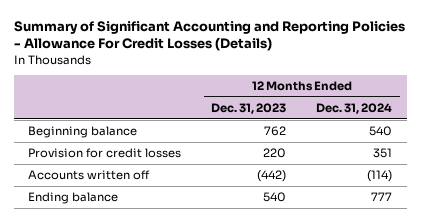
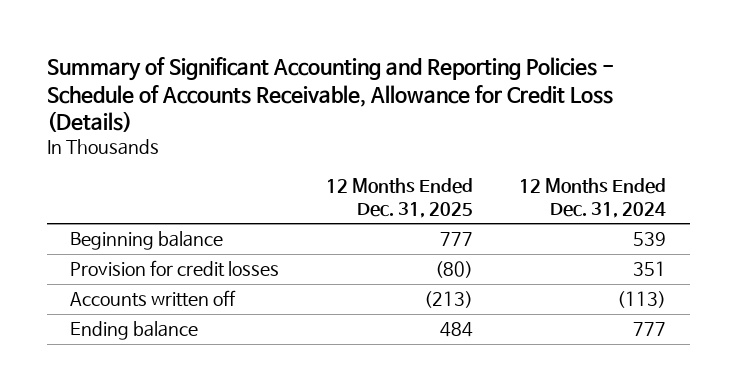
[13,20,405,52] Summary of Significant Accounting and Reporting Policies - Allowance For Credit Losses (Details) -> [46,57,614,133] Summary of Significant Accounting and Reporting Policies - Schedule of Accounts Receivable, Allowance for Credit Loss (Details)
[211,102,287,114] Dec. 31, 2023 -> none
none -> [325,178,473,218] 12 Months Ended Dec. 31, 2025
[369,126,393,137] 540 -> [633,232,667,247] 539
[367,170,393,183] (114) -> [617,291,667,309] (113)

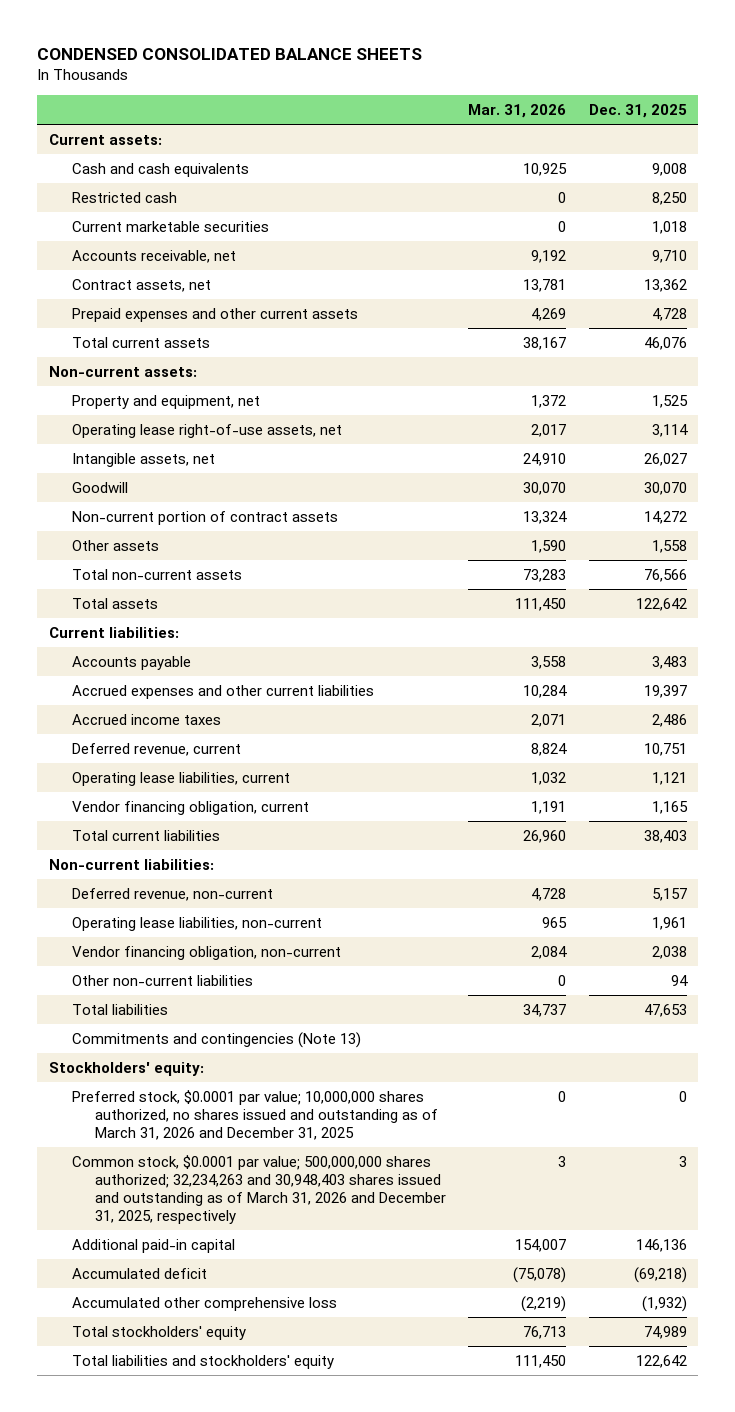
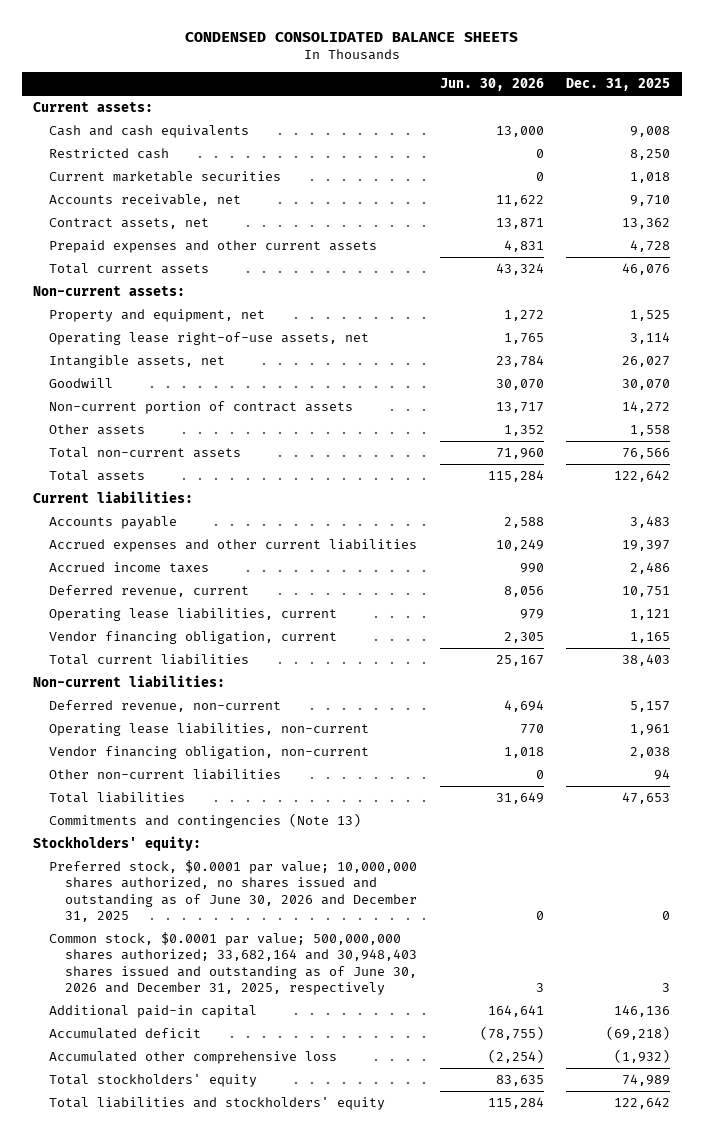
[468,103,567,118] Mar. 31, 2026 -> none
none -> [439,77,544,91] Jun. 30, 2026
[71,1089,438,1140] Preferred stock, $0.0001 par value; 10,000,000 shares authorized, no shares issued and outstanding as of March 31, 2026 and December 31, 2025 -> [48,860,417,923] Preferred stock, $0.0001 par value; 10,000,000 shares authorized, no shares issued and outstanding as of June 30, 2026 and December 31, 2025
[71,1154,446,1224] Common stock, $0.0001 par value; 500,000,000 shares authorized; 32,234,263 and 30,948,403 shares issued and outstanding as of March 31, 2026 and December 31, 2025, respectively -> [48,932,417,996] Common stock, $0.0001 par value; 500,000,000 shares authorized; 33,682,164 and 30,948,403 shares issued and outstanding as of June 30, 2026 and December 31, 2025, respectively

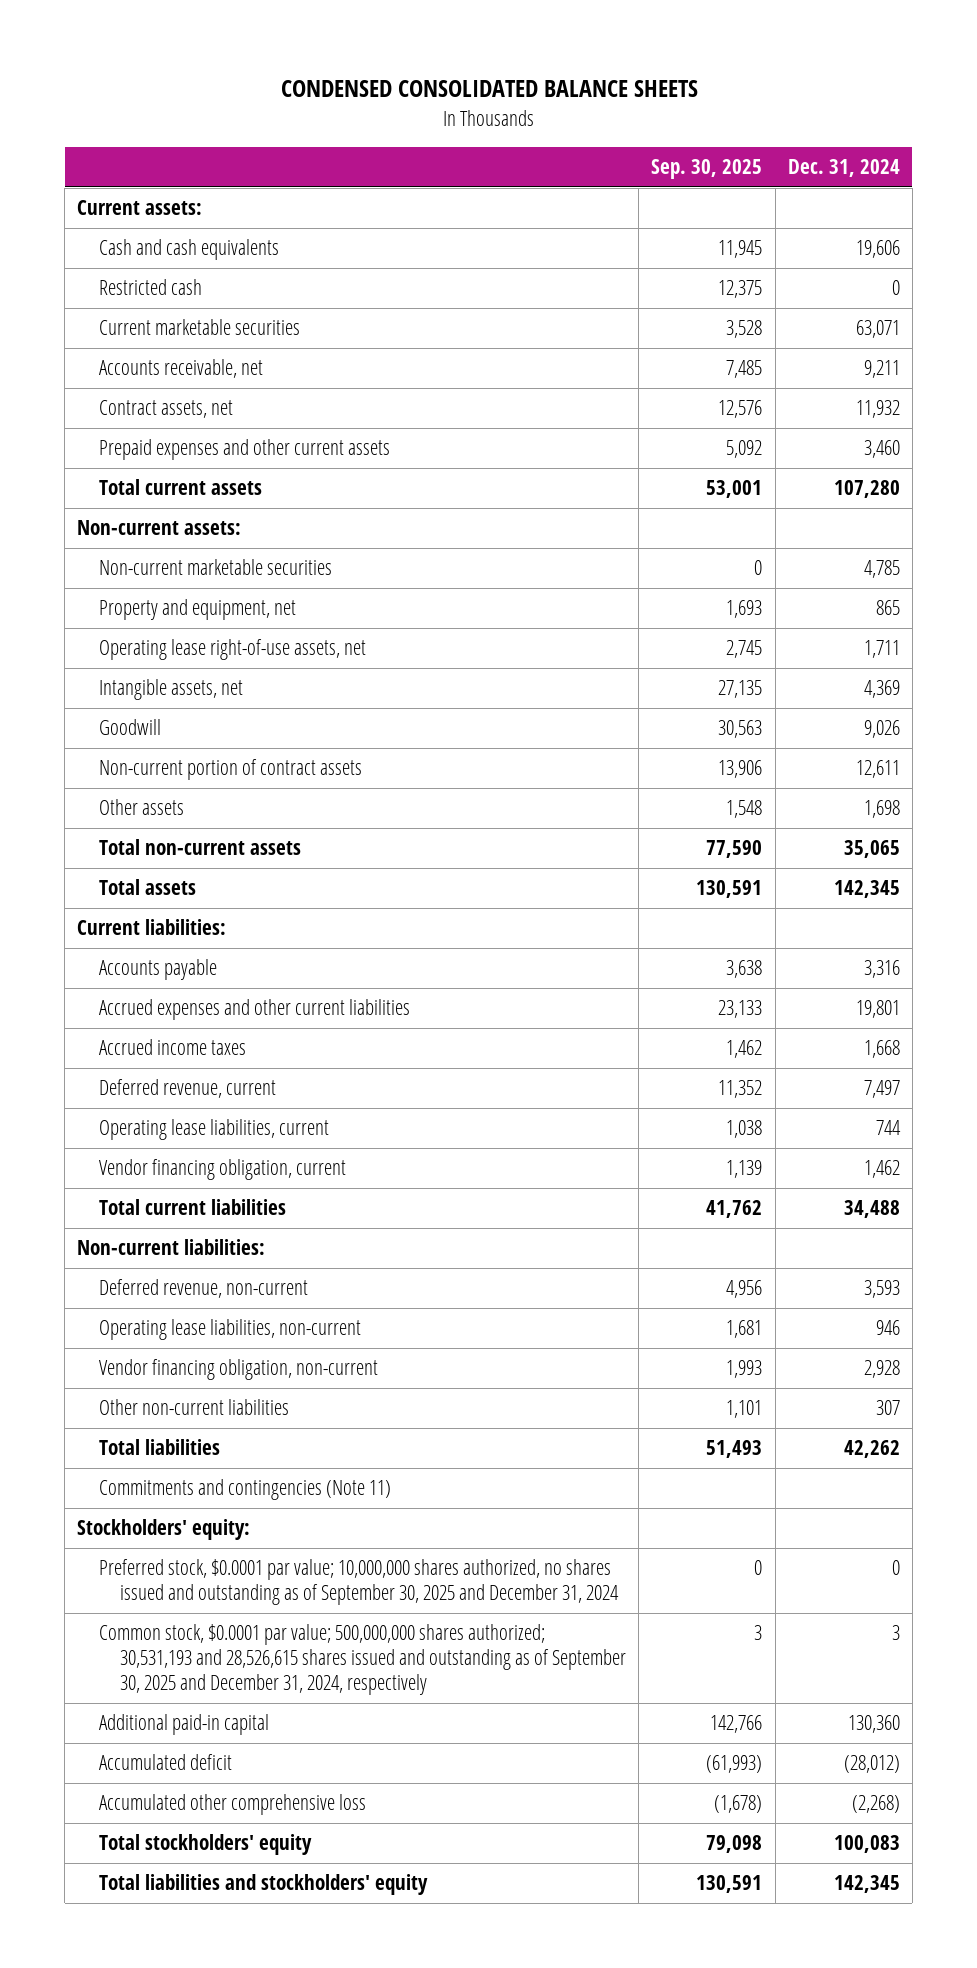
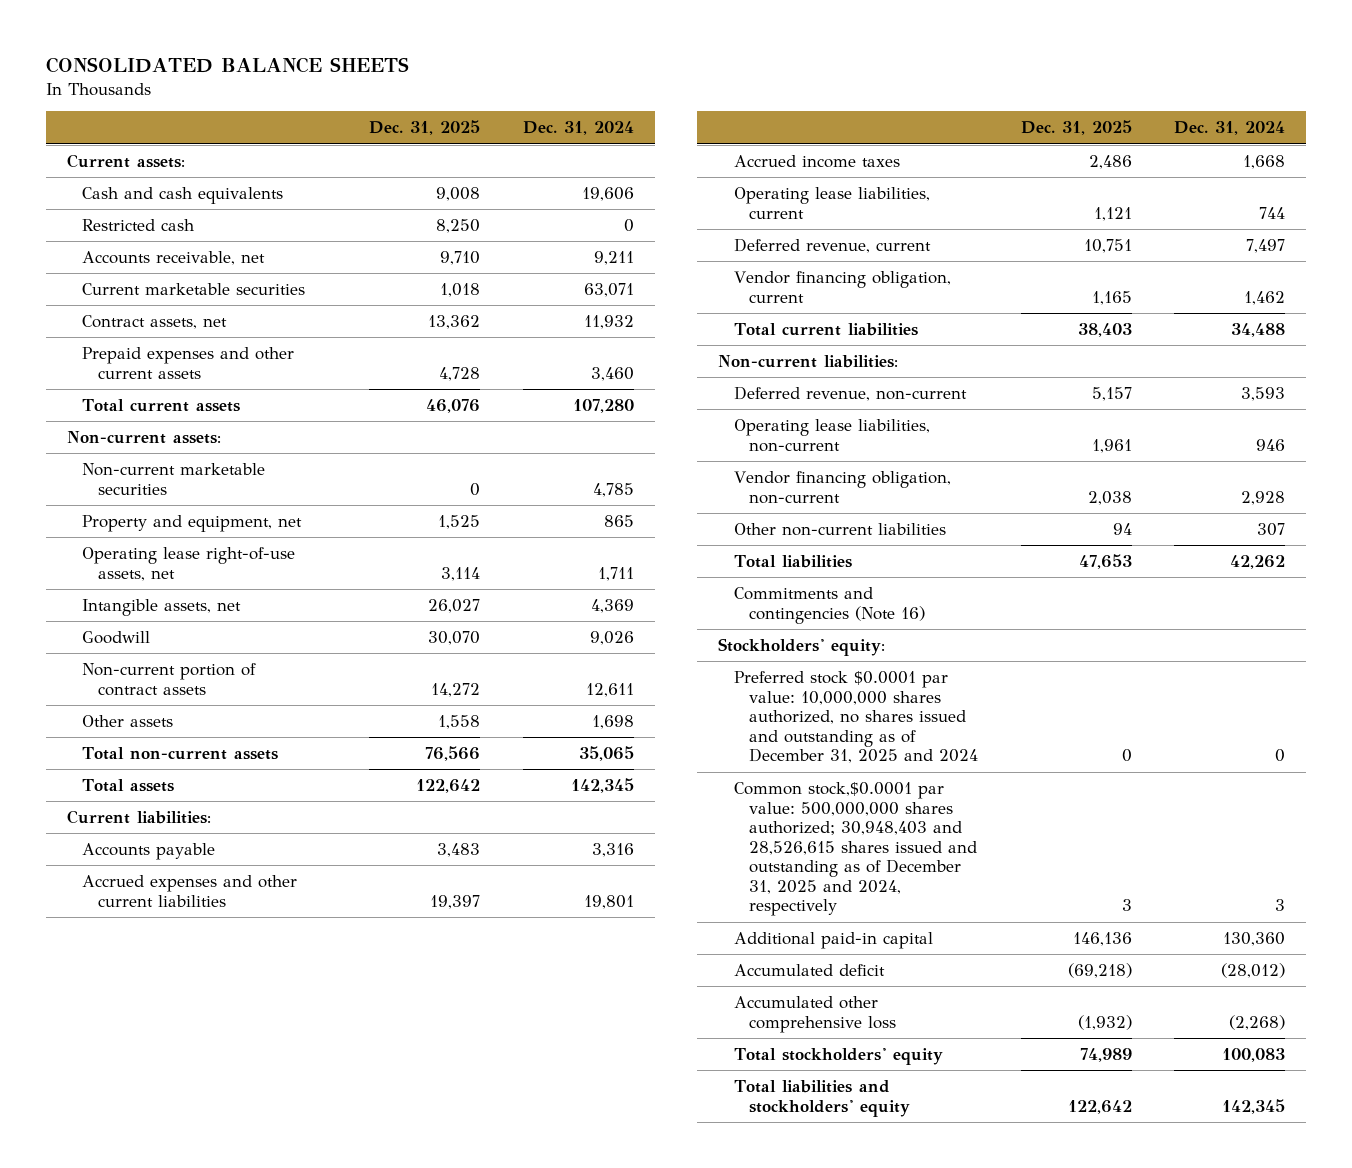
[280,80,698,98] CONDENSED CONSOLIDATED BALANCE SHEETS -> [45,56,409,73] CONSOLIDATED BALANCE SHEETS
[651,159,763,180] Sep. 30, 2025 -> none
none -> [369,120,481,136] Dec. 31, 2025
[98,319,300,336] Current marketable securities -> [82,282,306,295] Current marketable securities
[98,1079,276,1099] Deferred revenue, current -> [733,237,931,253] Deferred revenue, current
[98,1479,391,1501] Commitments and contingencies (Note 11) -> [733,586,926,624] Commitments and contingencies (Note 16)
[98,1559,620,1606] Preferred stock, $0.0001 par value; 10,000,000 shares authorized, no shares issued and outstanding as of September 30, 2025 and December 31, 2024 -> [733,670,979,764] Preferred stock $0.0001 par value: 10,000,000 shares authorized, no shares issued and outstanding as of December 31, 2025 and 2024
[98,1624,627,1696] Common stock, $0.0001 par value; 500,000,000 shares authorized; 30,531,193 and 28,526,615 shares issued and outstanding as of September 30, 2025 and December 31, 2024, respectively -> [733,781,978,917] Common stock,$0.0001 par value: 500,000,000 shares authorized; 30,948,403 and 28,526,615 shares issued and outstanding as of December 31, 2025 and 2024, respectively

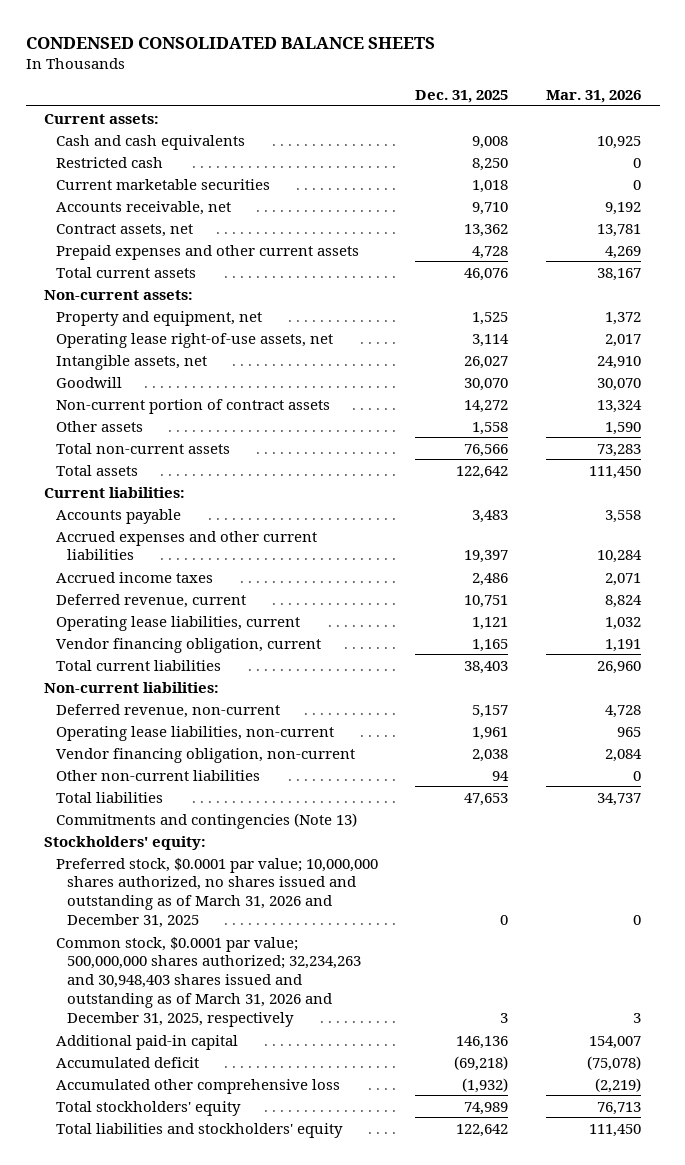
[45,56,409,73] CONSOLIDATED BALANCE SHEETS -> [25,36,435,49] CONDENSED CONSOLIDATED BALANCE SHEETS
[522,121,634,136] Dec. 31, 2024 -> none
none -> [545,90,641,104] Mar. 31, 2026
[82,250,266,265] Accounts receivable, net -> [55,200,231,215] Accounts receivable, net
[82,462,266,495] Non-current marketable securities -> none
[733,186,930,219] Operating lease liabilities, current -> [55,615,300,631] Operating lease liabilities, current
[733,586,926,624] Commitments and contingencies (Note 16) -> [55,812,357,829] Commitments and contingencies (Note 13)
[733,670,979,764] Preferred stock $0.0001 par value: 10,000,000 shares authorized, no shares issued and outstanding as of December 31, 2025 and 2024 -> [55,857,378,928] Preferred stock, $0.0001 par value; 10,000,000 shares authorized, no shares issued and outstanding as of March 31, 2026 and December 31, 2025
[733,781,978,917] Common stock,$0.0001 par value: 500,000,000 shares authorized; 30,948,403 and 28,526,615 shares issued and outstanding as of December 31, 2025 and 2024, respectively -> [55,936,361,1027] Common stock, $0.0001 par value; 500,000,000 shares authorized; 32,234,263 and 30,948,403 shares issued and outstanding as of March 31, 2026 and December 31, 2025, respectively

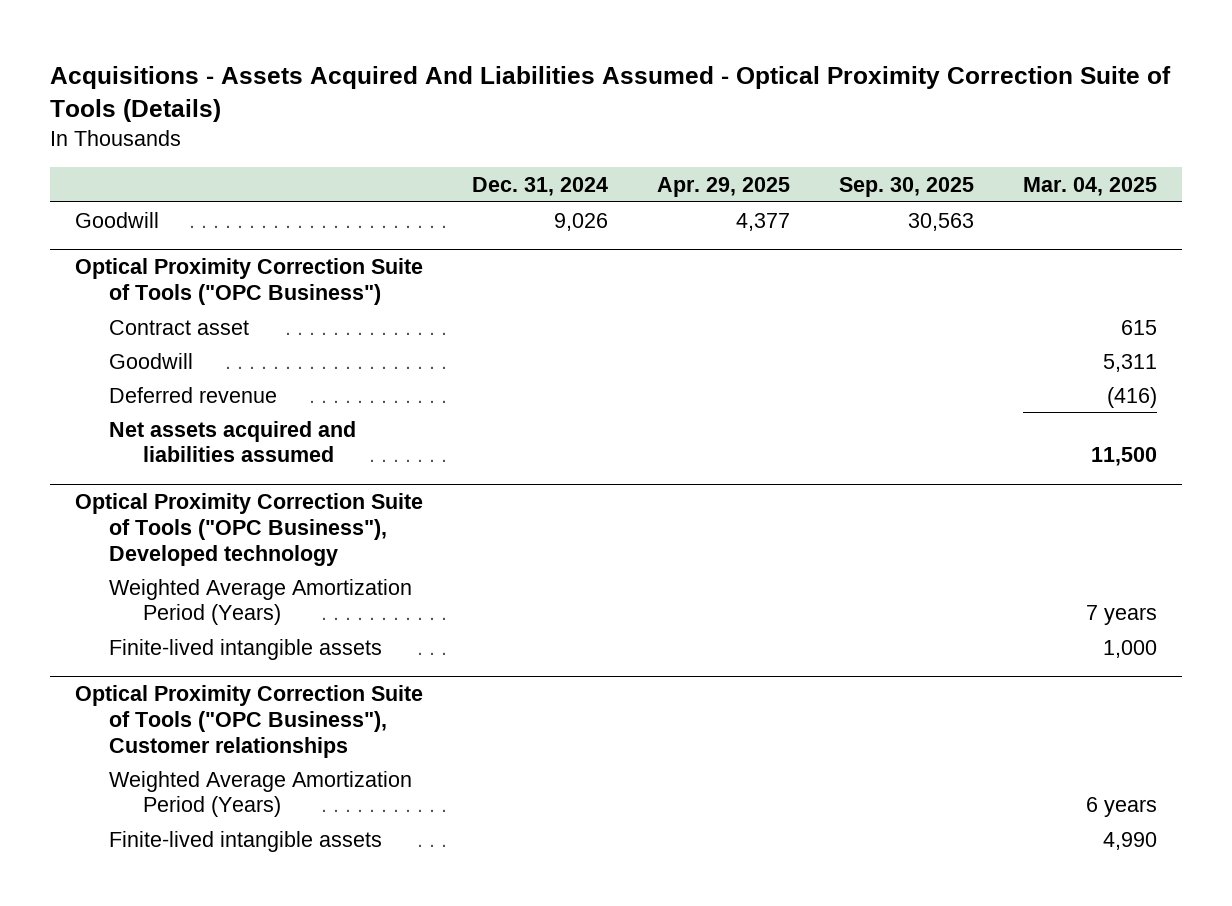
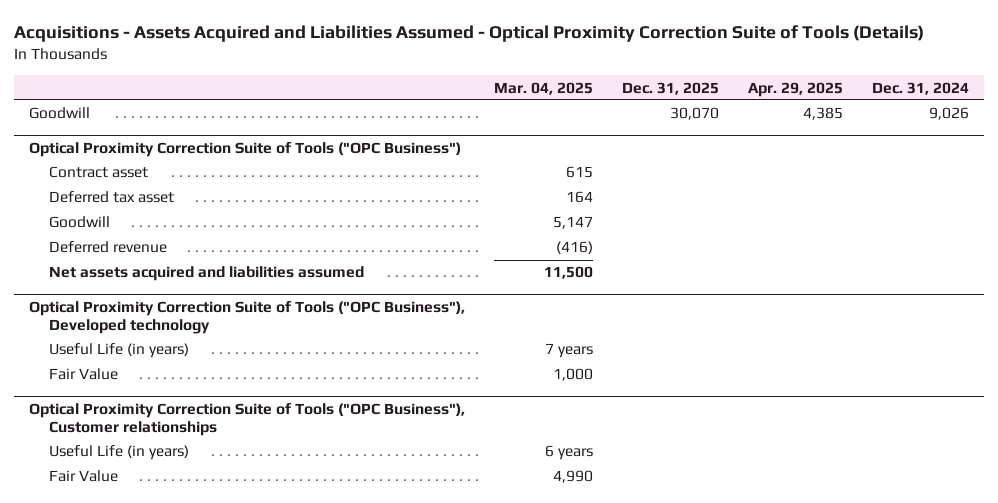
[50,65,1172,122] Acquisitions - Assets Acquired And Liabilities Assumed - Optical Proximity Correction Suite of Tools (Details) -> [14,25,925,43] Acquisitions - Assets Acquired and Liabilities Assumed - Optical Proximity Correction Suite of Tools (Details)
[839,176,975,197] Sep. 30, 2025 -> none
none -> [621,81,719,95] Dec. 31, 2025
[735,212,790,231] 4,377 -> [802,107,843,121] 4,385
none -> [49,191,175,204] Deferred tax asset
[1103,353,1158,372] 5,311 -> [552,216,593,230] 5,147
[108,578,412,626] Weighted Average Amortization Period (Years) -> [49,343,190,359] Useful Life (in years)
[108,638,382,660] Finite-lived intangible assets -> [49,368,119,381] Fair Value
[108,770,412,818] Weighted Average Amortization Period (Years) -> [49,445,190,461] Useful Life (in years)
[108,830,382,852] Finite-lived intangible assets -> [49,470,119,483] Fair Value

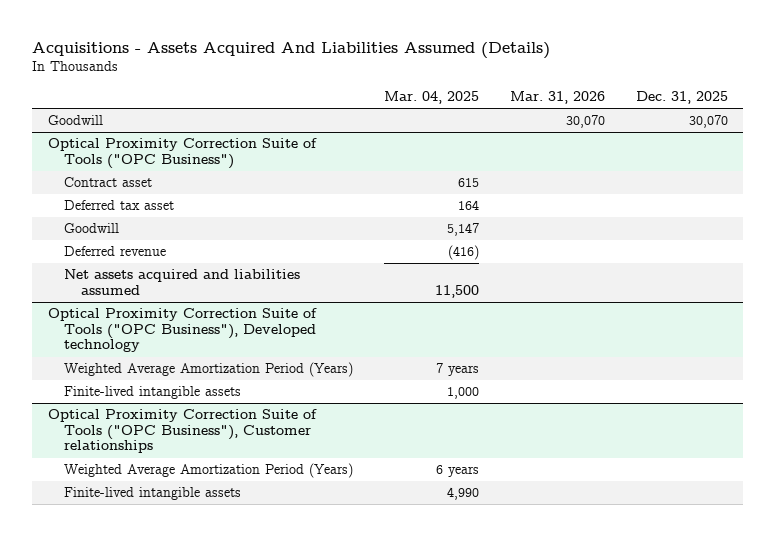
[14,25,925,43] Acquisitions - Assets Acquired and Liabilities Assumed - Optical Proximity Correction Suite of Tools (Details) -> [32,42,551,60] Acquisitions - Assets Acquired And Liabilities Assumed (Details)
[747,81,843,97] Apr. 29, 2025 -> none
[872,81,970,95] Dec. 31, 2024 -> none
none -> [509,91,605,105] Mar. 31, 2026
[49,343,190,359] Useful Life (in years) -> [64,362,354,378] Weighted Average Amortization Period (Years)
[49,368,119,381] Fair Value -> [64,386,242,400] Finite-lived intangible assets
[49,445,190,461] Useful Life (in years) -> [64,463,354,479] Weighted Average Amortization Period (Years)
[49,470,119,483] Fair Value -> [64,487,242,501] Finite-lived intangible assets

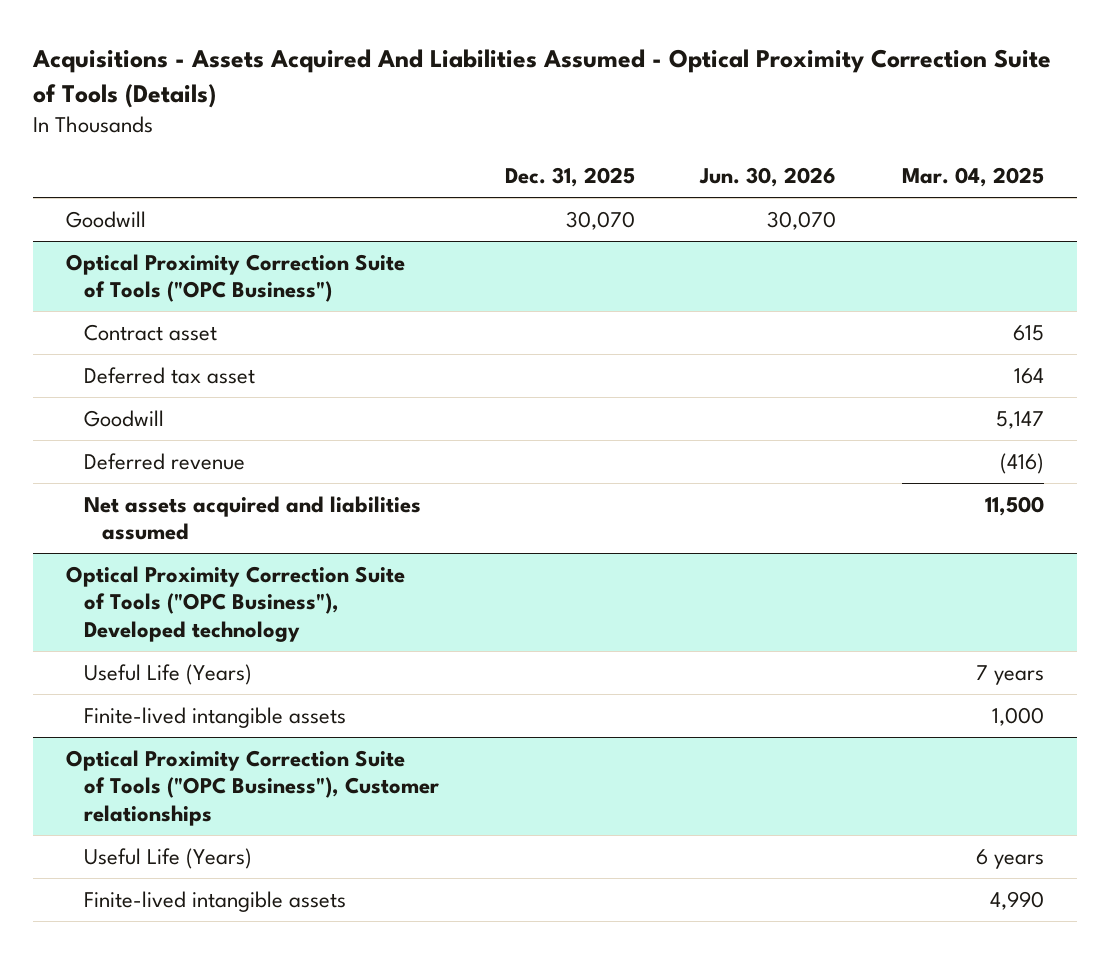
[32,42,551,60] Acquisitions - Assets Acquired And Liabilities Assumed (Details) -> [31,49,1051,108] Acquisitions - Assets Acquired And Liabilities Assumed - Optical Proximity Correction Suite of Tools (Details)
[509,91,605,105] Mar. 31, 2026 -> none
none -> [699,167,837,188] Jun. 30, 2026
[64,362,354,378] Weighted Average Amortization Period (Years) -> [83,663,252,685] Useful Life (Years)
[64,463,354,479] Weighted Average Amortization Period (Years) -> [83,847,252,869] Useful Life (Years)

